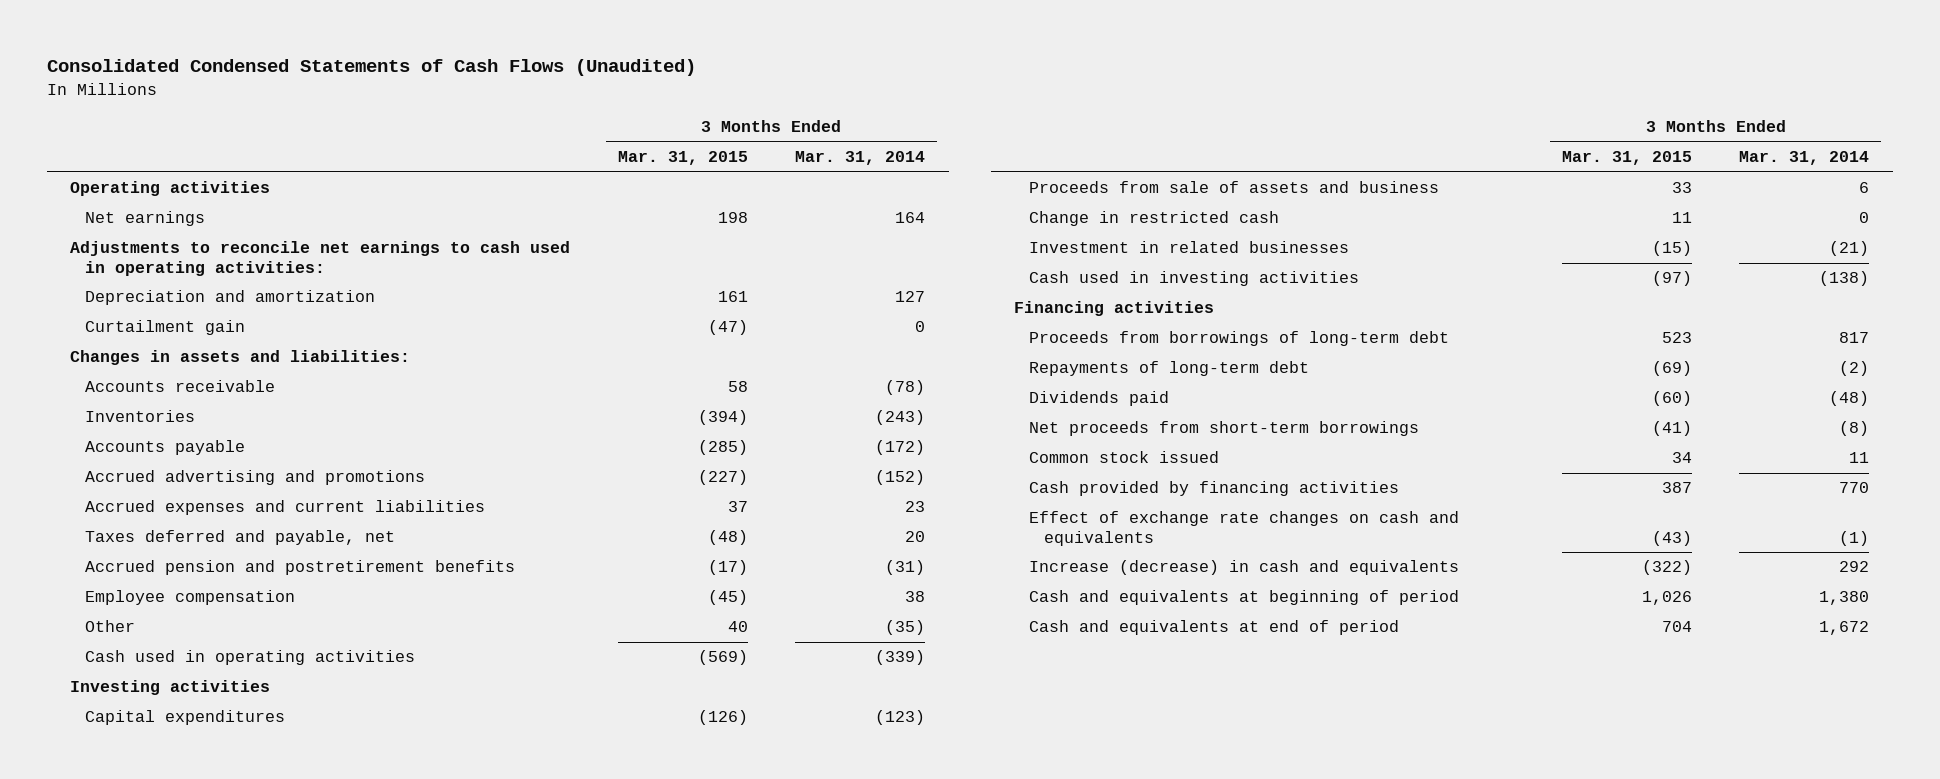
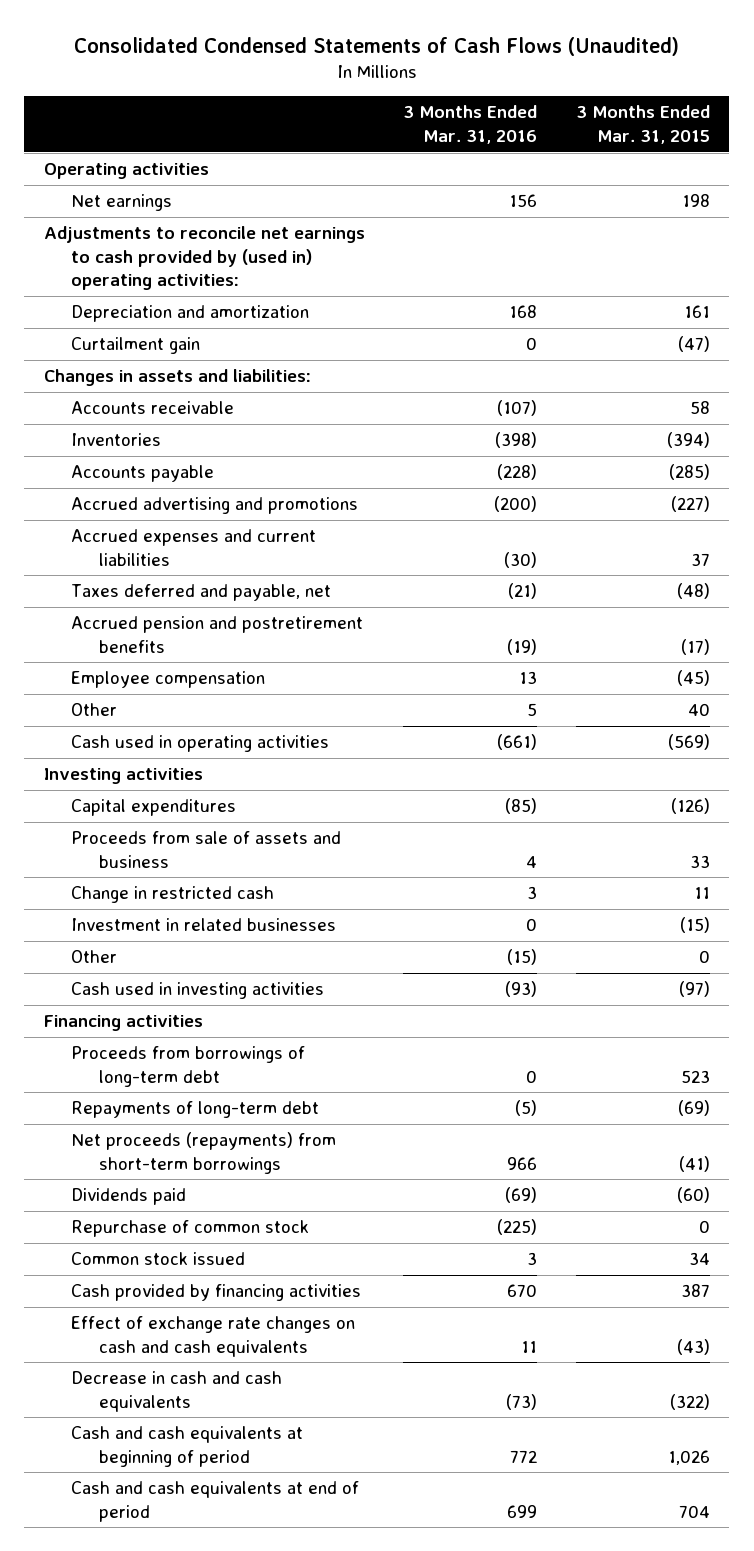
[795,151,926,166] Mar. 31, 2014 -> none
none -> [403,105,538,144] 3 Months Ended Mar. 31, 2016
[70,241,571,276] Adjustments to reconcile net earnings to cash used in operating activities: -> [43,226,365,291] Adjustments to reconcile net earnings to cash provided by (used in) operating activities:
none -> [71,950,118,964] Other
none -> [71,1132,337,1174] Net proceeds (repayments) from short-term borrowings
[1029,421,1420,437] Net proceeds from short-term borrowings -> none
none -> [71,1220,310,1238] Repurchase of common stock
[1029,511,1460,546] Effect of exchange rate changes on cash and equivalents -> [71,1316,356,1357] Effect of exchange rate changes on cash and cash equivalents
[1029,560,1460,576] Increase (decrease) in cash and equivalents -> [71,1371,283,1412] Decrease in cash and cash equivalents
[1029,590,1460,606] Cash and equivalents at beginning of period -> [71,1426,304,1467] Cash and cash equivalents at beginning of period
[1029,620,1400,636] Cash and equivalents at end of period -> [71,1481,360,1522] Cash and cash equivalents at end of period

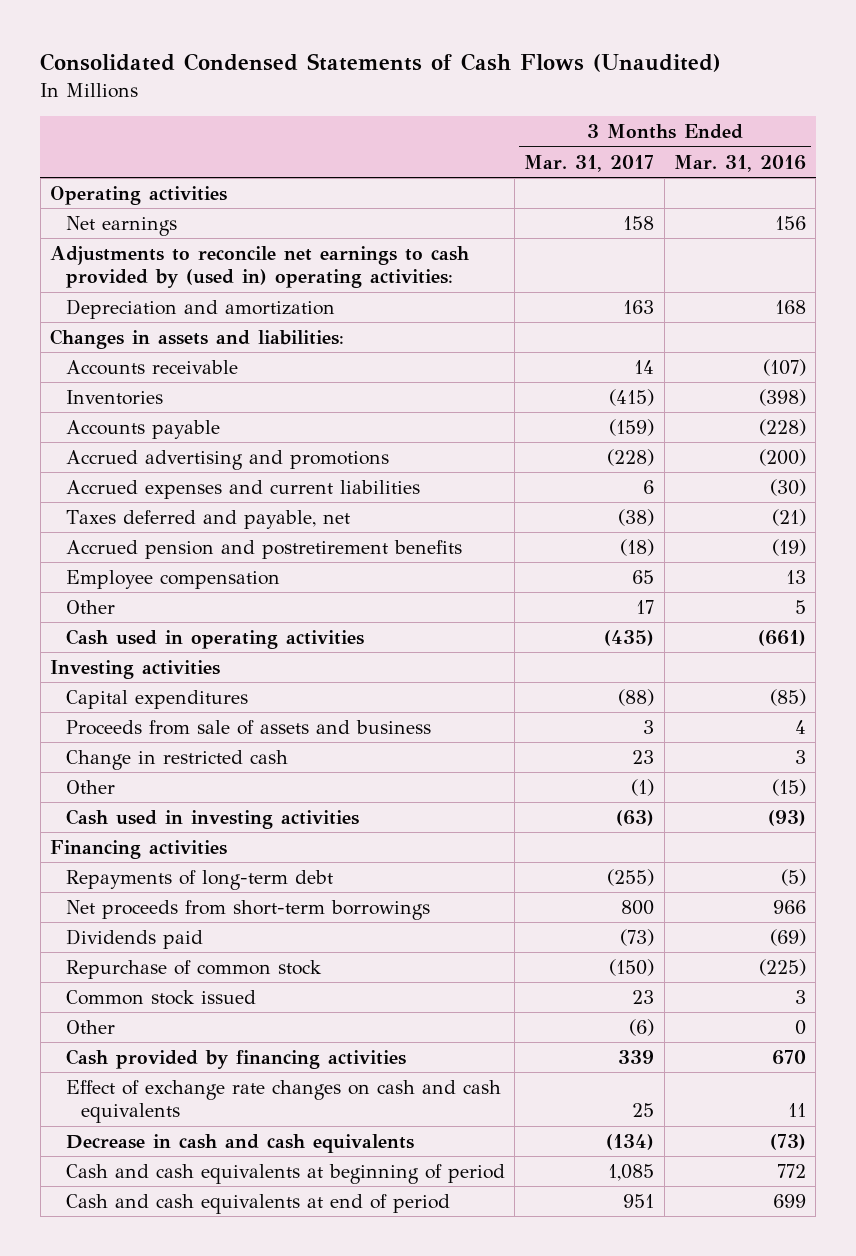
[575,105,710,144] 3 Months Ended Mar. 31, 2015 -> none
none -> [524,154,655,172] Mar. 31, 2017
[71,337,201,355] Curtailment gain -> none
[71,918,337,932] Investment in related businesses -> none
[71,1046,306,1087] Proceeds from borrowings of long-term debt -> none
[71,1132,337,1174] Net proceeds (repayments) from short-term borrowings -> [65,899,430,920] Net proceeds from short-term borrowings
none -> [65,1019,115,1034] Other

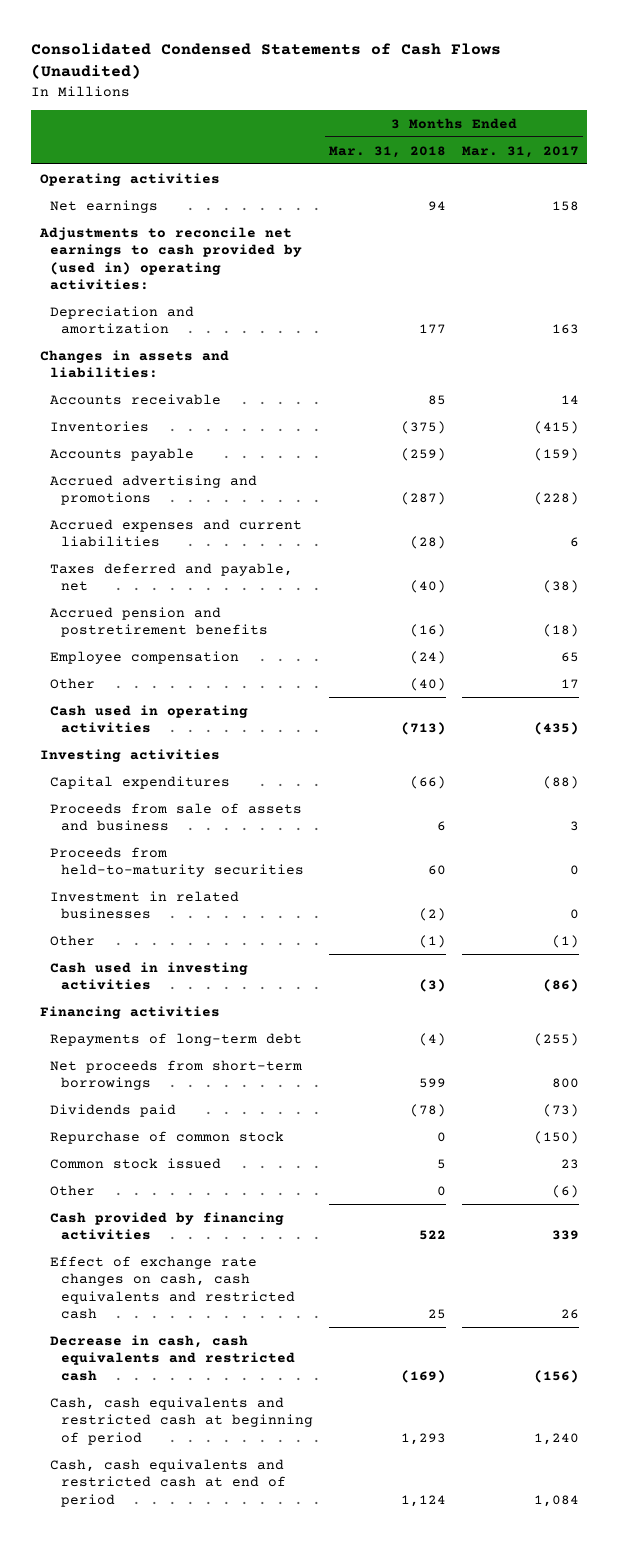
[673,154,806,172] Mar. 31, 2016 -> none
none -> [328,145,446,158] Mar. 31, 2018
[65,749,288,770] Change in restricted cash -> none
none -> [50,846,304,878] Proceeds from held-to-maturity securities
none -> [50,890,240,920] Investment in related businesses
[616,809,655,826] (63) -> [543,979,580,993] (86)
[65,1079,501,1124] Effect of exchange rate changes on cash and cash equivalents -> [50,1255,295,1320] Effect of exchange rate changes on cash, cash equivalents and restricted cash
[632,1103,655,1118] 25 -> [561,1309,580,1320] 26
[65,1133,414,1153] Decrease in cash and cash equivalents -> [50,1334,295,1381] Decrease in cash, cash equivalents and restricted cash
[606,1133,655,1150] (134) -> [534,1369,580,1383] (156)
[65,1163,505,1184] Cash and cash equivalents at beginning of period -> [50,1396,313,1445] Cash, cash equivalents and restricted cash at beginning of period
[608,1163,655,1181] 1,085 -> [534,1432,580,1445] 1,240
[65,1193,450,1214] Cash and cash equivalents at end of period -> [50,1458,286,1507] Cash, cash equivalents and restricted cash at end of period
[623,1193,655,1208] 951 -> [534,1494,580,1507] 1,084

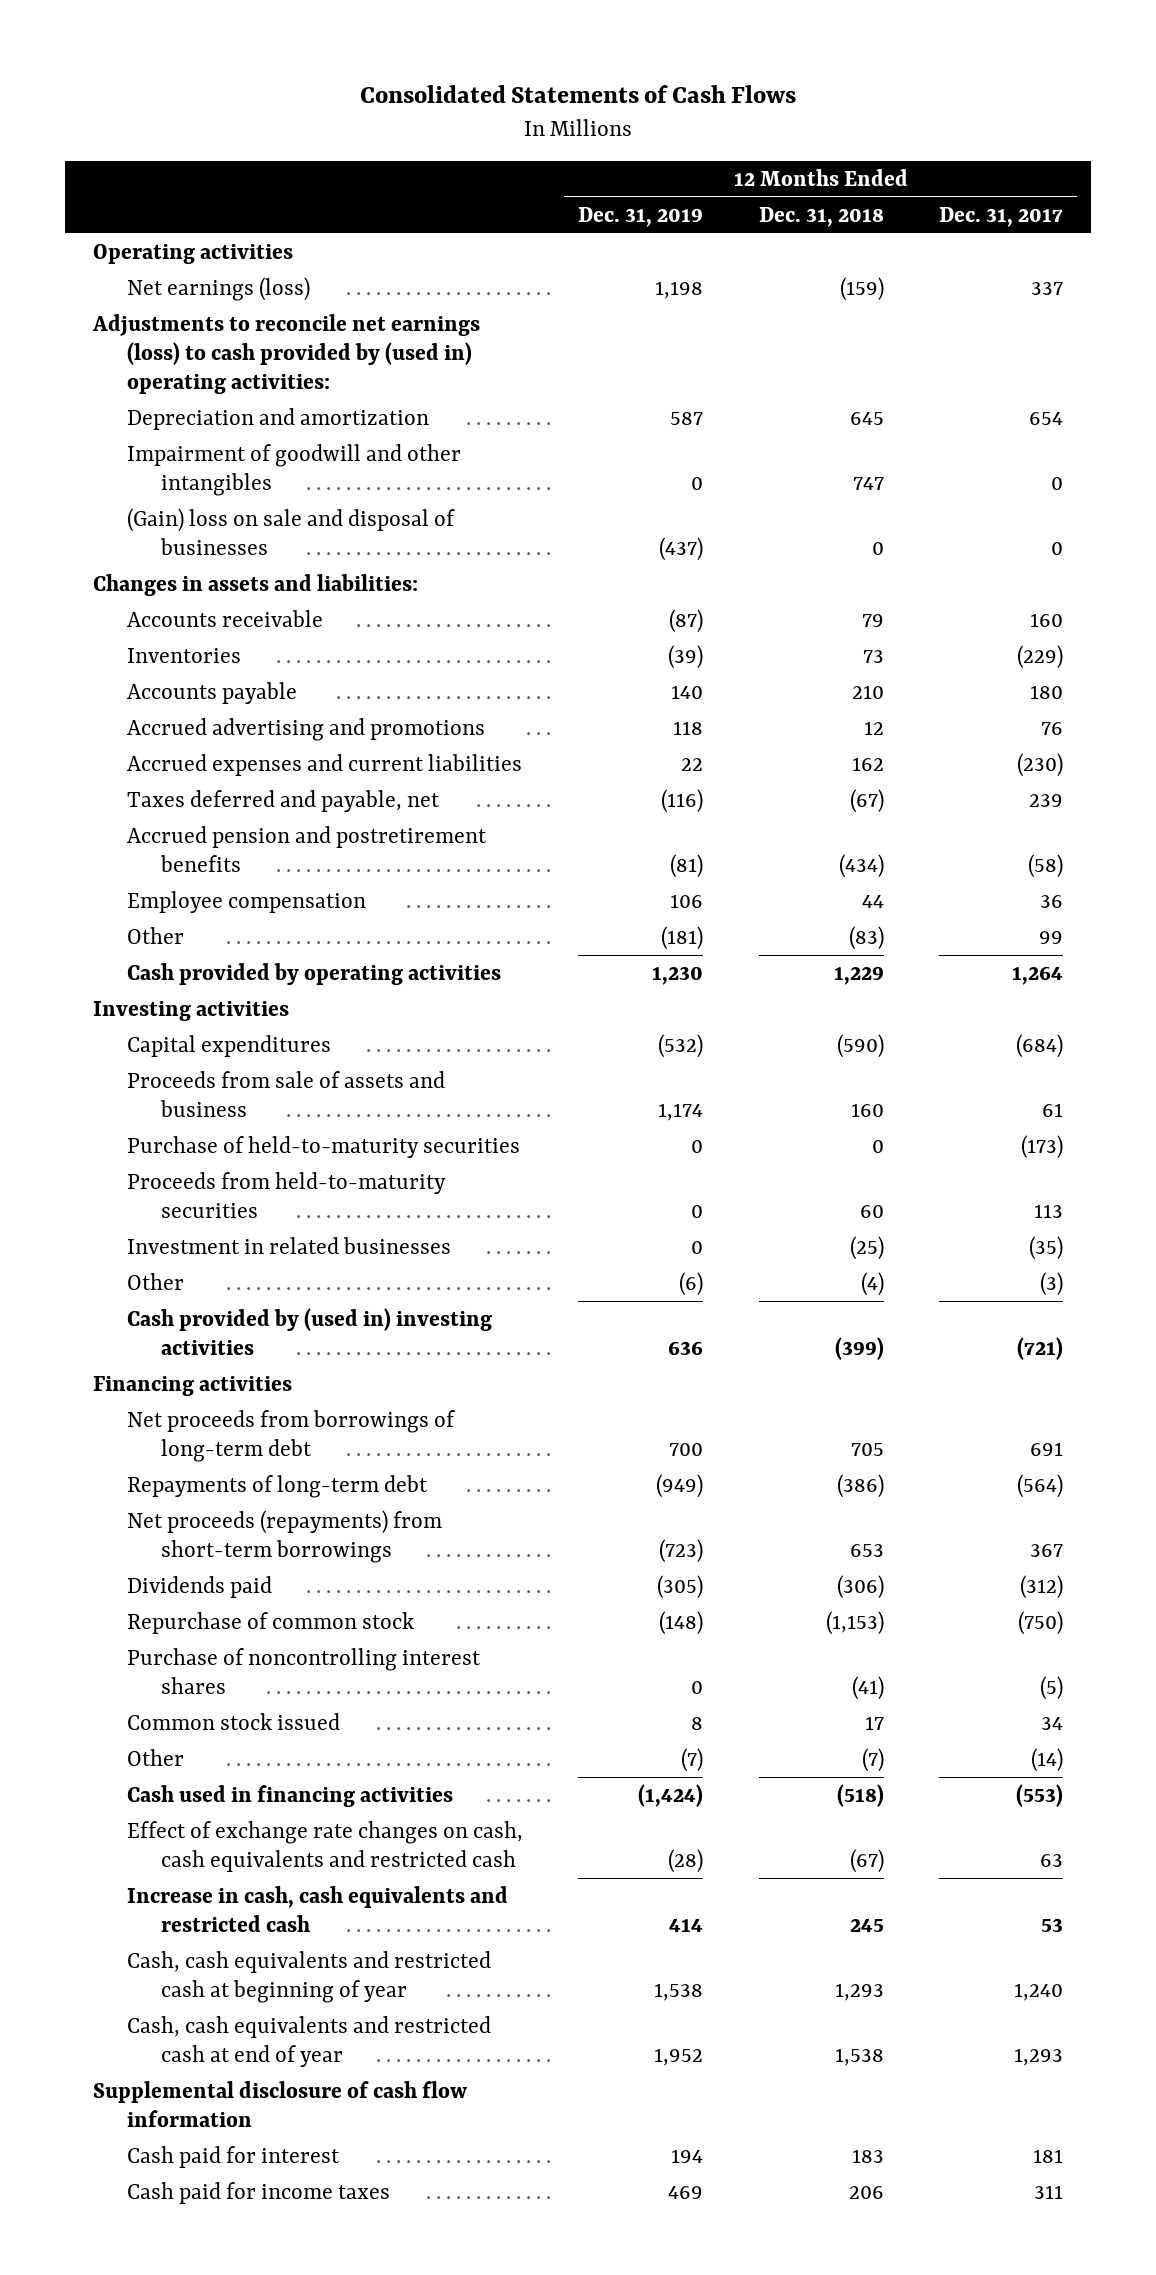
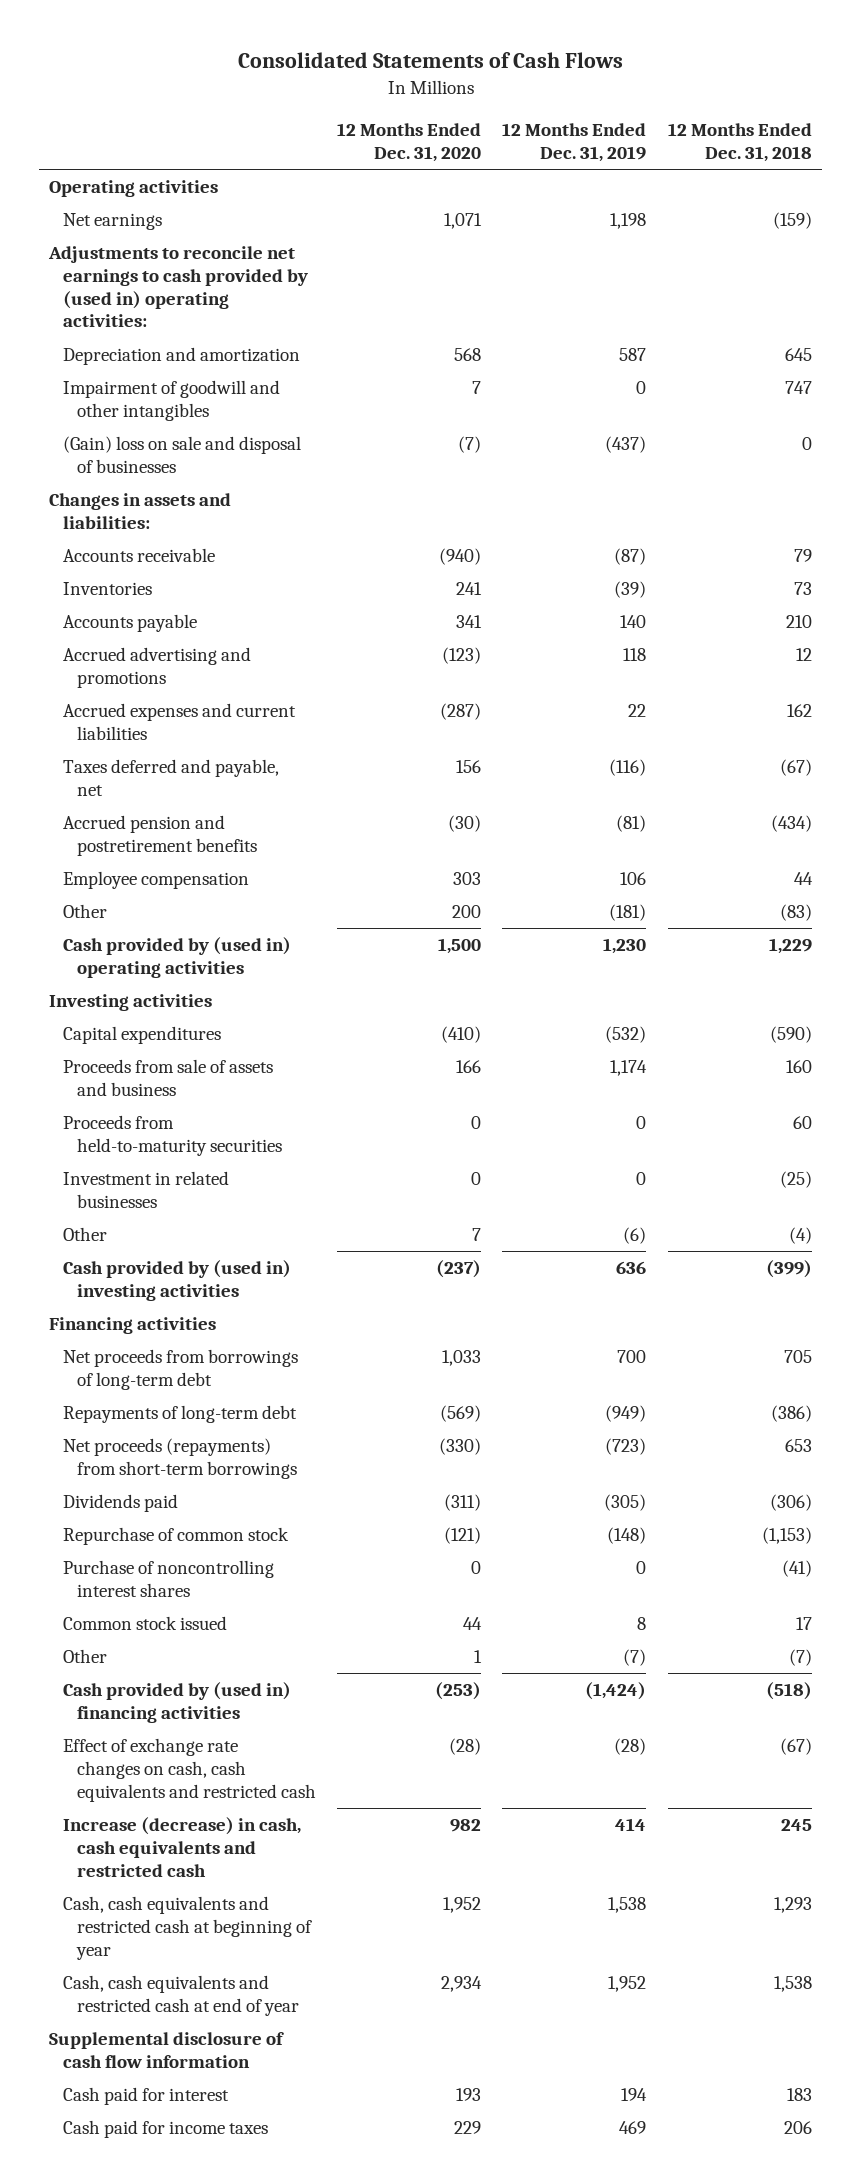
[939,206,1064,227] Dec. 31, 2017 -> none
none -> [337,123,482,162] 12 Months Ended Dec. 31, 2020
[126,276,310,301] Net earnings (loss) -> [63,213,163,231] Net earnings
[92,313,481,395] Adjustments to reconcile net earnings (loss) to cash provided by (used in) operating activities: -> [48,246,309,328] Adjustments to reconcile net earnings to cash provided by (used in) operating activities:
[126,962,501,985] Cash provided by operating activities -> [63,937,292,978] Cash provided by (used in) operating activities
[126,1135,520,1158] Purchase of held-to-maturity securities -> none
[126,1784,453,1807] Cash used in financing activities -> [63,1682,292,1723] Cash provided by (used in) financing activities
[126,1885,508,1933] Increase in cash, cash equivalents and restricted cash -> [63,1817,302,1877] Increase (decrease) in cash, cash equivalents and restricted cash

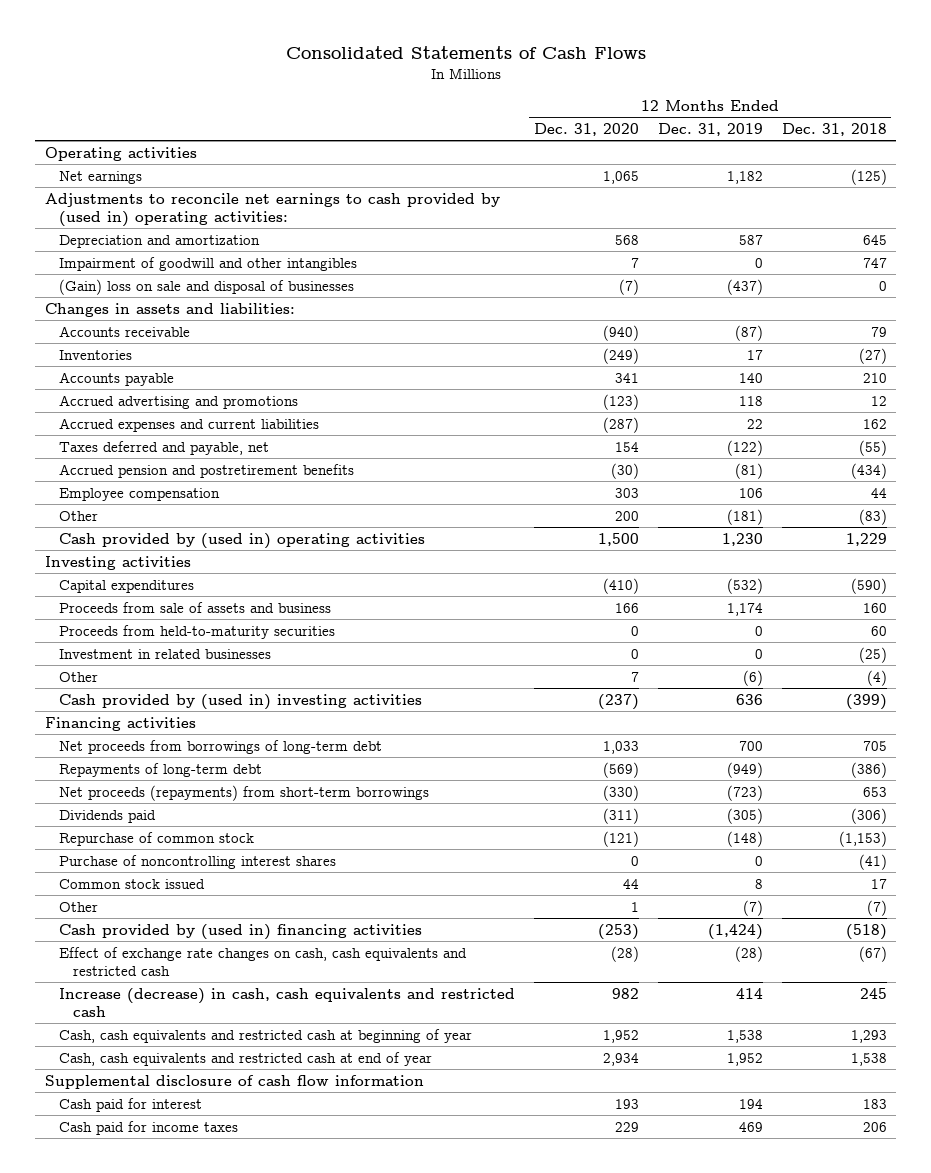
[444,213,483,230] 1,071 -> [602,170,639,184] 1,065
[610,213,647,230] 1,198 -> [726,170,763,184] 1,182
[772,212,812,230] (159) -> [850,168,887,185] (125)
[456,582,483,596] 241 -> [602,347,639,364] (249)
[614,581,647,599] (39) -> [746,349,763,360] 17
[793,582,812,596] 73 -> [858,347,887,364] (27)
[456,760,482,774] 156 -> [614,441,639,452] 154
[609,759,647,777] (116) -> [726,439,763,456] (122)
[779,759,812,777] (67) -> [858,439,887,456] (55)

